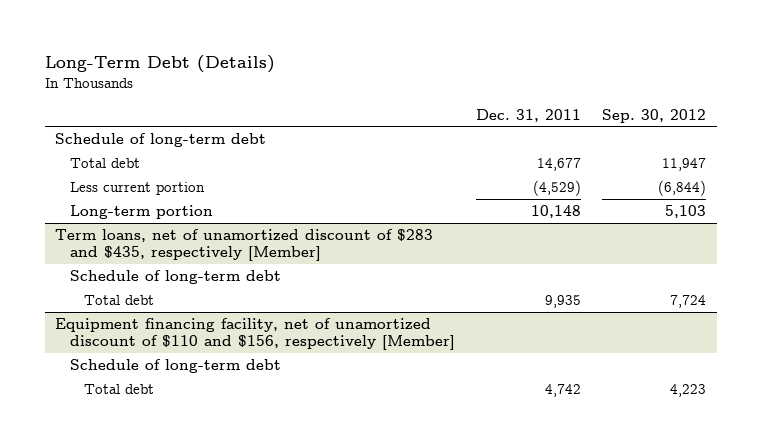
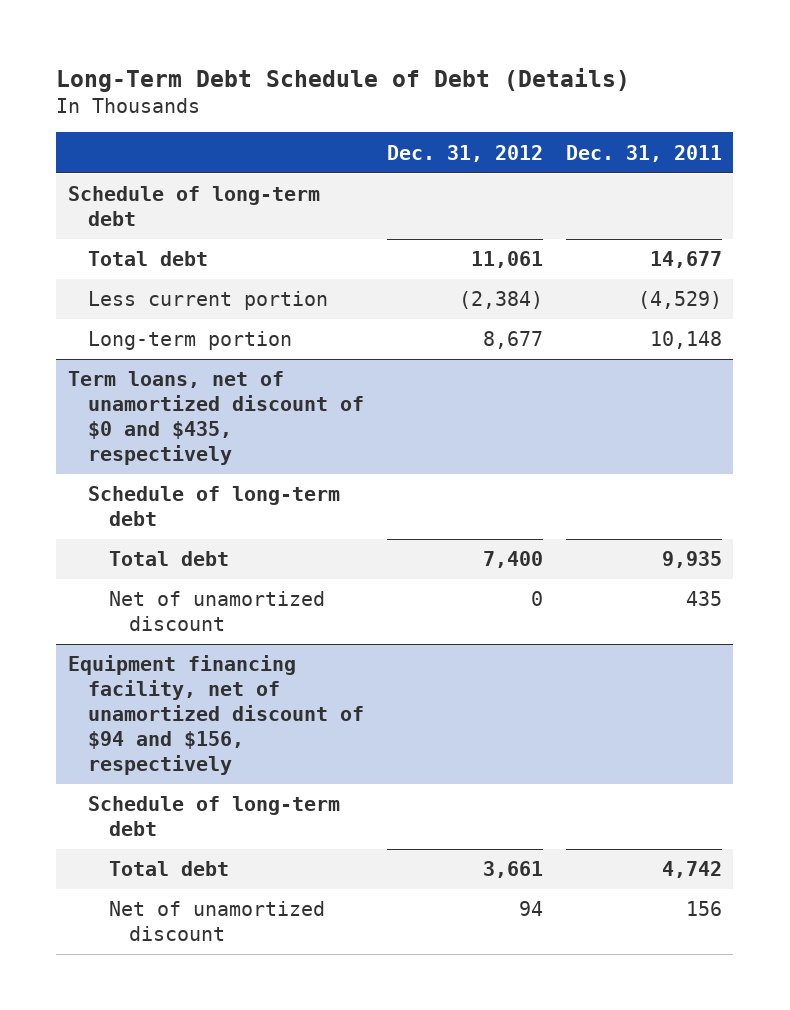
[44,54,275,73] Long-Term Debt (Details) -> [56,67,631,92] Long-Term Debt Schedule of Debt (Details)
[602,108,707,123] Sep. 30, 2012 -> none
none -> [387,144,544,162] Dec. 31, 2012
[55,228,434,262] Term loans, net of unamortized discount of $283 and $435, respectively [Member] -> [67,371,365,466] Term loans, net of unamortized discount of $0 and $435, respectively
none -> [108,591,325,632] Net of unamortized discount
[55,317,455,351] Equipment financing facility, net of unamortized discount of $110 and $156, respectively [Member] -> [67,655,365,776] Equipment financing facility, net of unamortized discount of $94 and $156, respectively
none -> [108,901,325,942] Net of unamortized discount

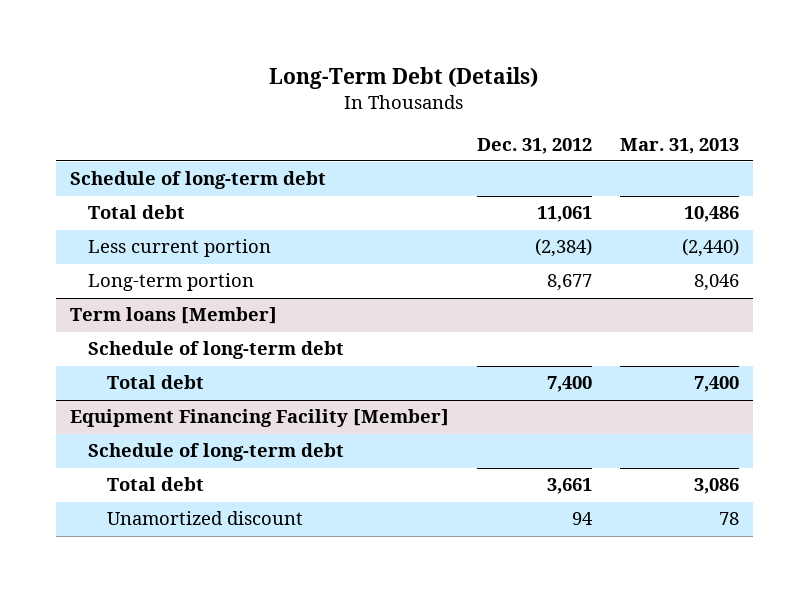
[56,67,631,92] Long-Term Debt Schedule of Debt (Details) -> [269,67,539,90] Long-Term Debt (Details)
[565,144,722,162] Dec. 31, 2011 -> none
none -> [619,137,739,154] Mar. 31, 2013
[67,371,365,466] Term loans, net of unamortized discount of $0 and $435, respectively -> none
none -> [69,307,277,325] Term loans [Member]
[108,591,325,632] Net of unamortized discount -> none
[67,655,365,776] Equipment financing facility, net of unamortized discount of $94 and $156, respectively -> none
none -> [69,409,449,428] Equipment Financing Facility [Member]
[108,901,325,942] Net of unamortized discount -> [107,511,304,526] Unamortized discount

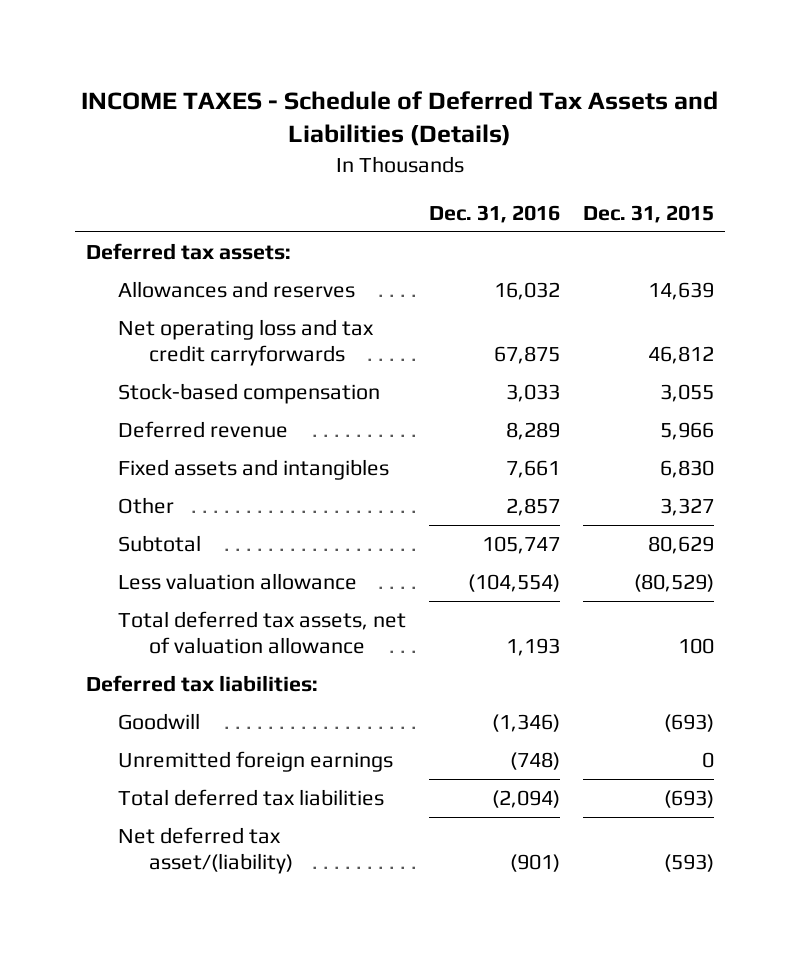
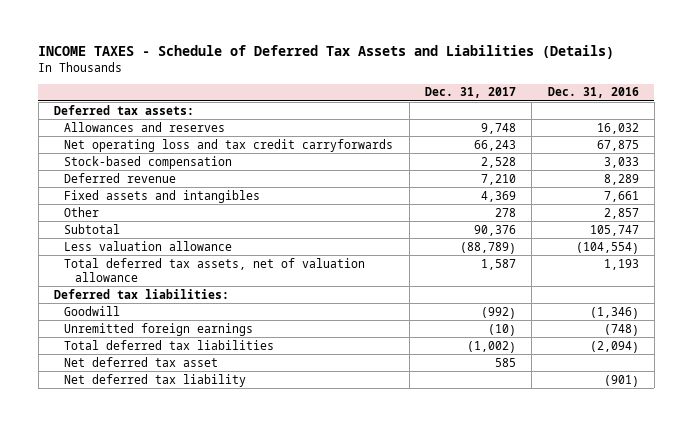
[582,204,714,223] Dec. 31, 2015 -> none
none -> [424,87,516,99] Dec. 31, 2017
none -> [64,356,219,367] Net deferred tax asset
[117,827,294,875] Net deferred tax asset/(liability) -> [64,373,247,387] Net deferred tax liability

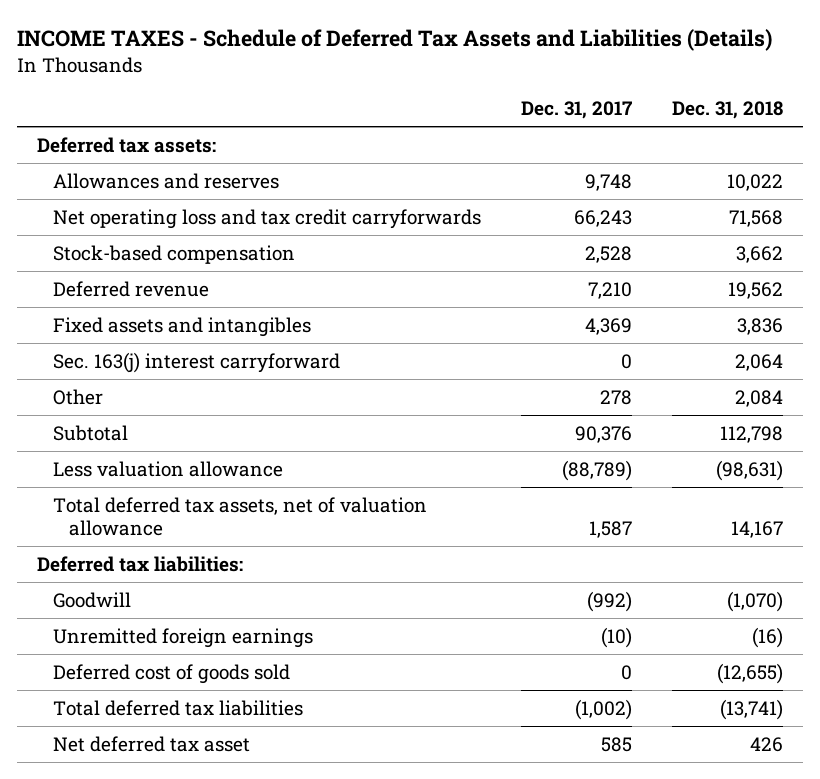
[547,87,639,99] Dec. 31, 2016 -> none
none -> [671,100,783,119] Dec. 31, 2018
none -> [52,351,340,373] Sec. 163(j) interest carryforward
none -> [52,663,290,684] Deferred cost of goods sold
[64,373,247,387] Net deferred tax liability -> none

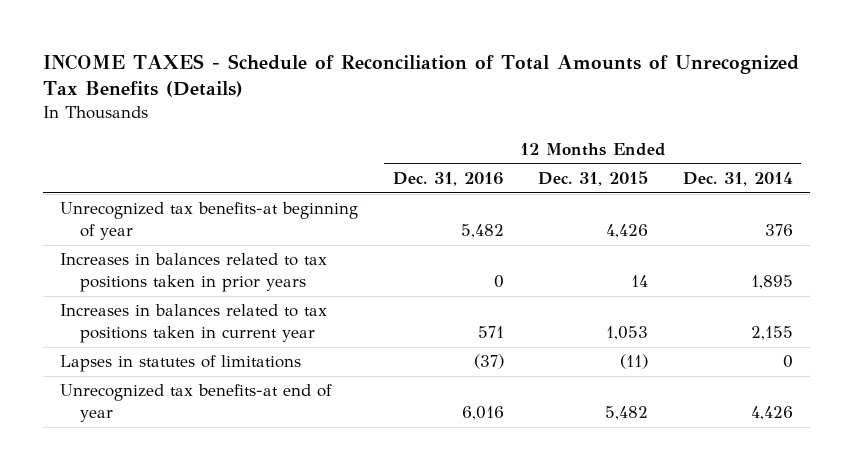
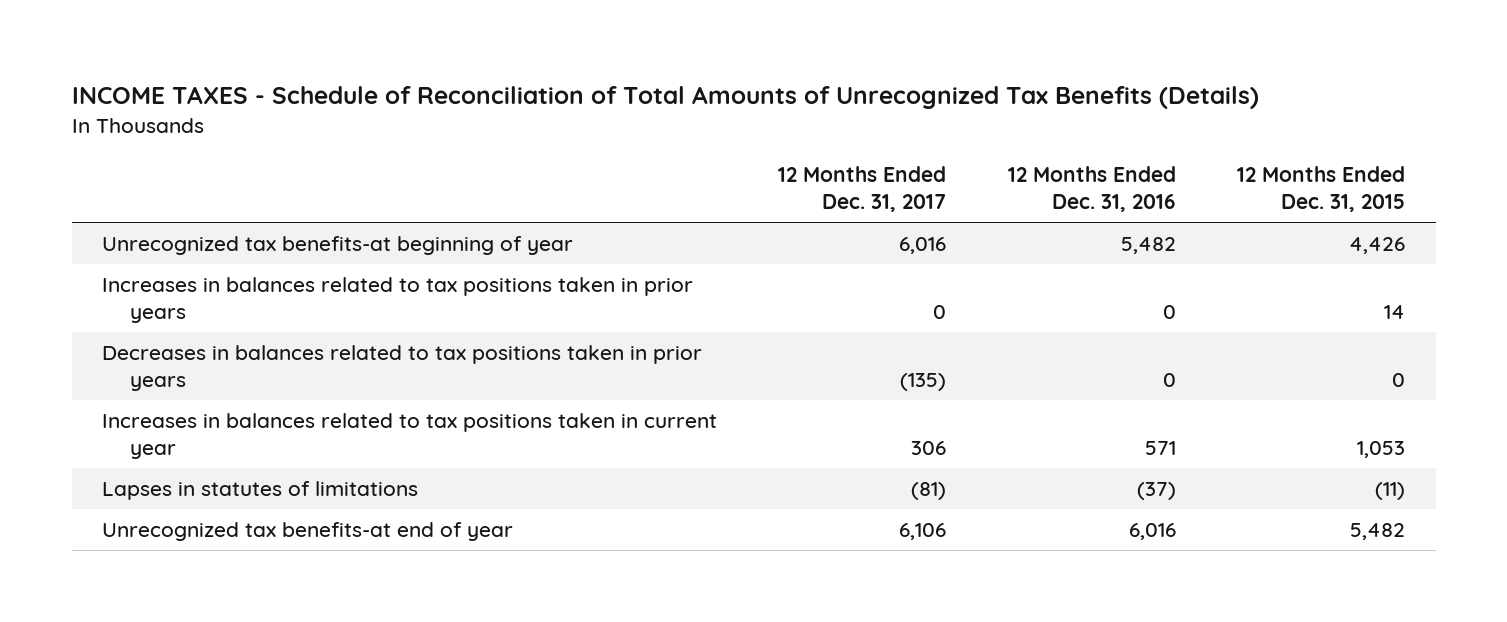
[682,171,793,186] Dec. 31, 2014 -> none
none -> [778,165,947,213] 12 Months Ended Dec. 31, 2017
none -> [102,345,703,392] Decreases in balances related to tax positions taken in prior years

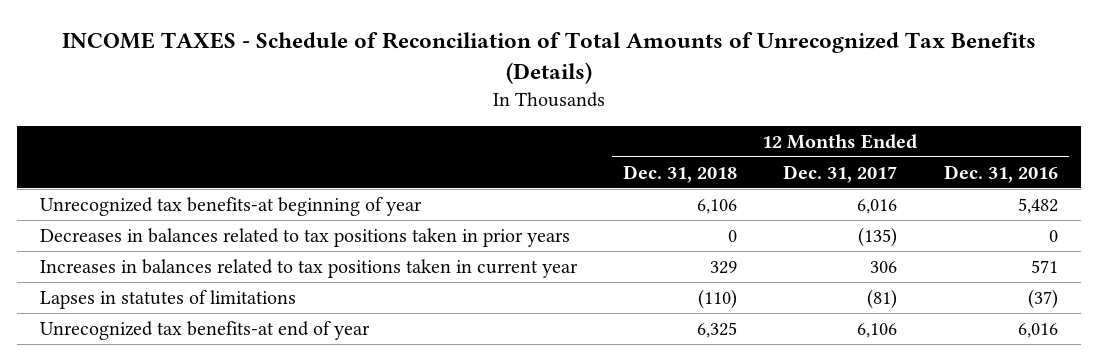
[1236,165,1405,213] 12 Months Ended Dec. 31, 2015 -> none
none -> [623,164,738,183] Dec. 31, 2018
[102,277,694,324] Increases in balances related to tax positions taken in prior years -> none

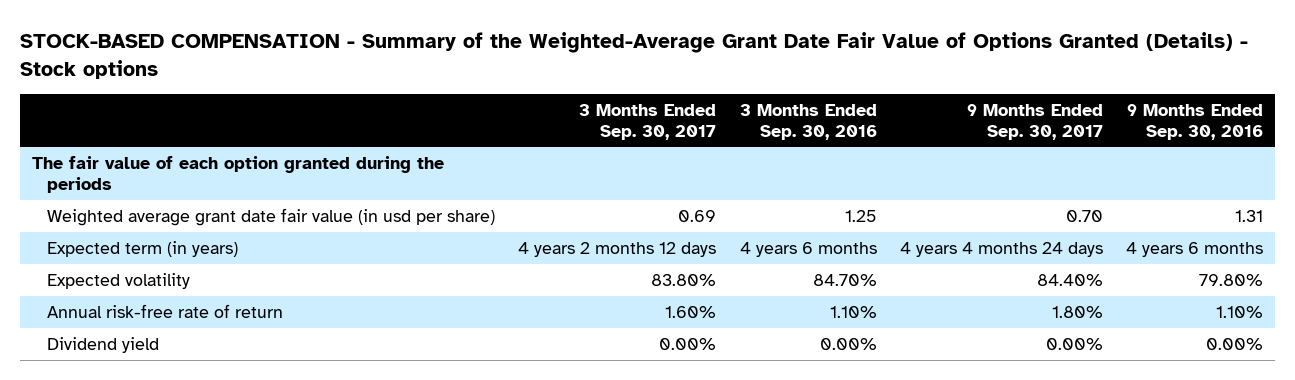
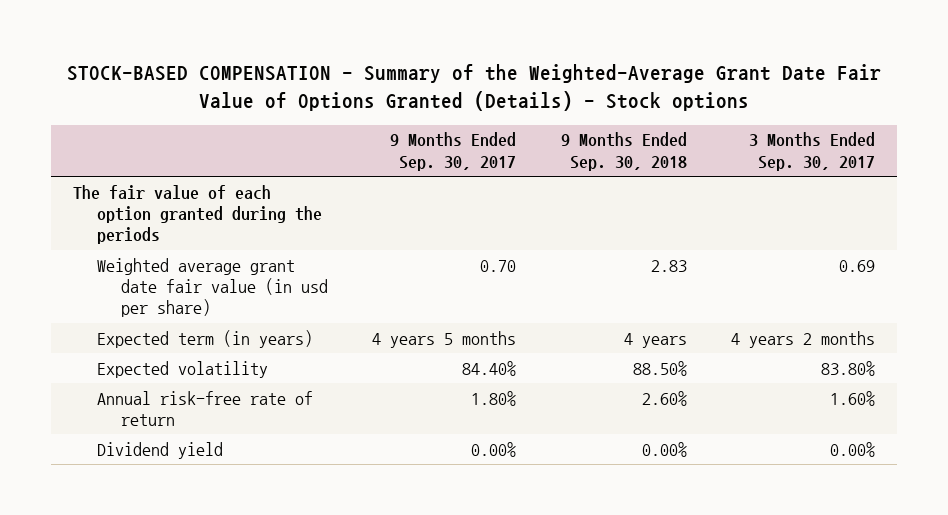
[739,103,877,140] 3 Months Ended Sep. 30, 2016 -> none
[1127,103,1264,140] 9 Months Ended Sep. 30, 2016 -> none
none -> [560,132,687,171] 9 Months Ended Sep. 30, 2018
[518,241,717,257] 4 years 2 months 12 days -> [731,330,876,348] 4 years 2 months
[900,241,1104,257] 4 years 4 months 24 days -> [372,330,517,348] 4 years 5 months

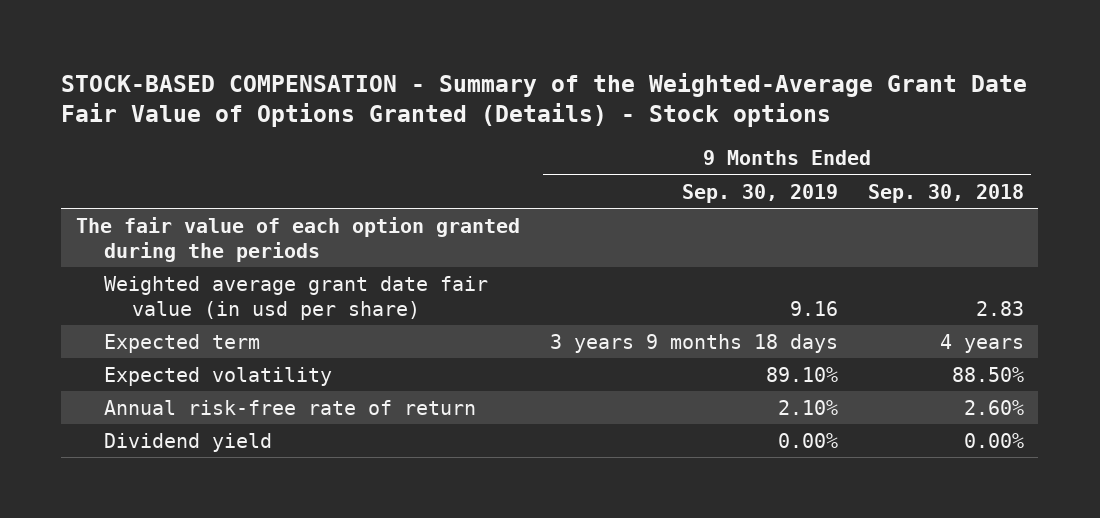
[390,132,517,171] 9 Months Ended Sep. 30, 2017 -> none
[749,132,876,171] 3 Months Ended Sep. 30, 2017 -> none
none -> [681,183,838,203] Sep. 30, 2019
[97,329,314,348] Expected term (in years) -> [104,333,261,353] Expected term

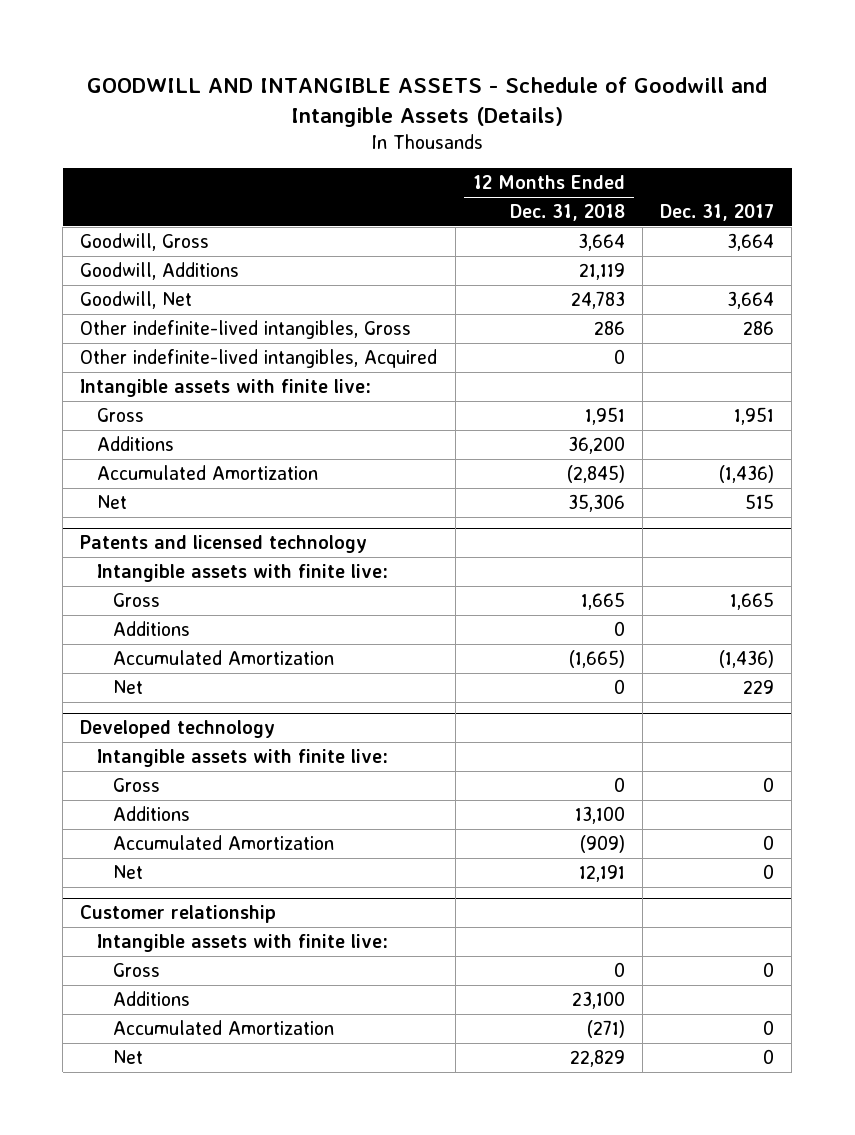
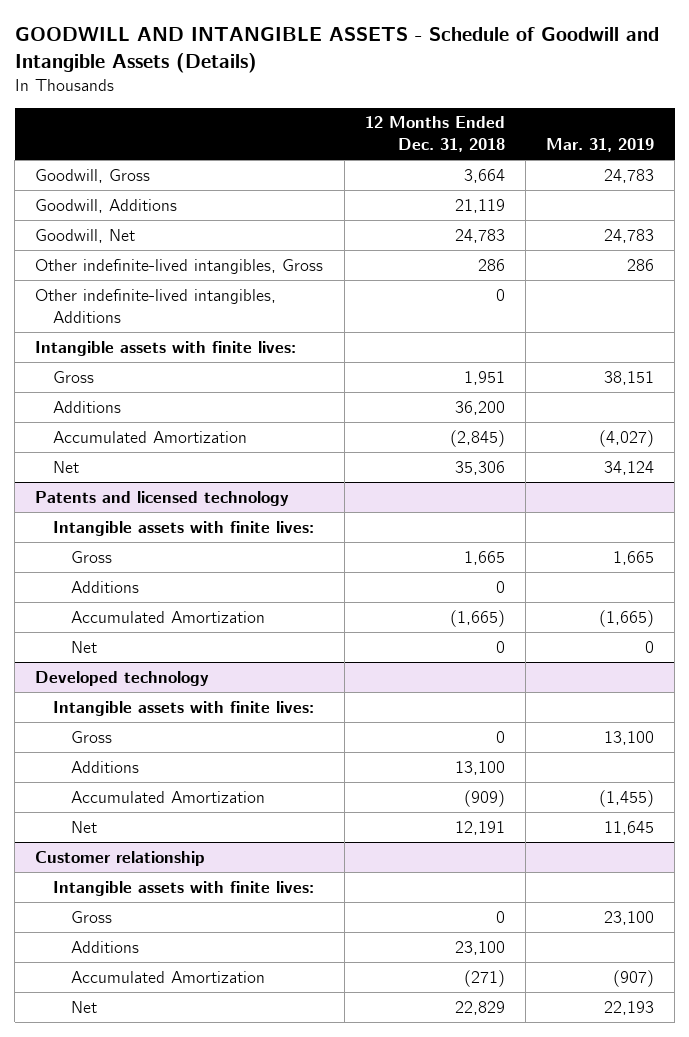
[660,204,775,222] Dec. 31, 2017 -> none
none -> [546,138,655,153] Mar. 31, 2019
[80,348,438,368] Other indefinite-lived intangibles, Acquired -> [35,288,277,323] Other indefinite-lived intangibles, Additions
[80,378,372,397] Intangible assets with finite live: -> [35,340,297,356] Intangible assets with finite lives:
[96,563,388,582] Intangible assets with finite live: -> [53,520,315,536] Intangible assets with finite lives:
[96,748,388,767] Intangible assets with finite live: -> [53,700,315,716] Intangible assets with finite lives:
[96,933,388,952] Intangible assets with finite live: -> [53,880,315,896] Intangible assets with finite lives:

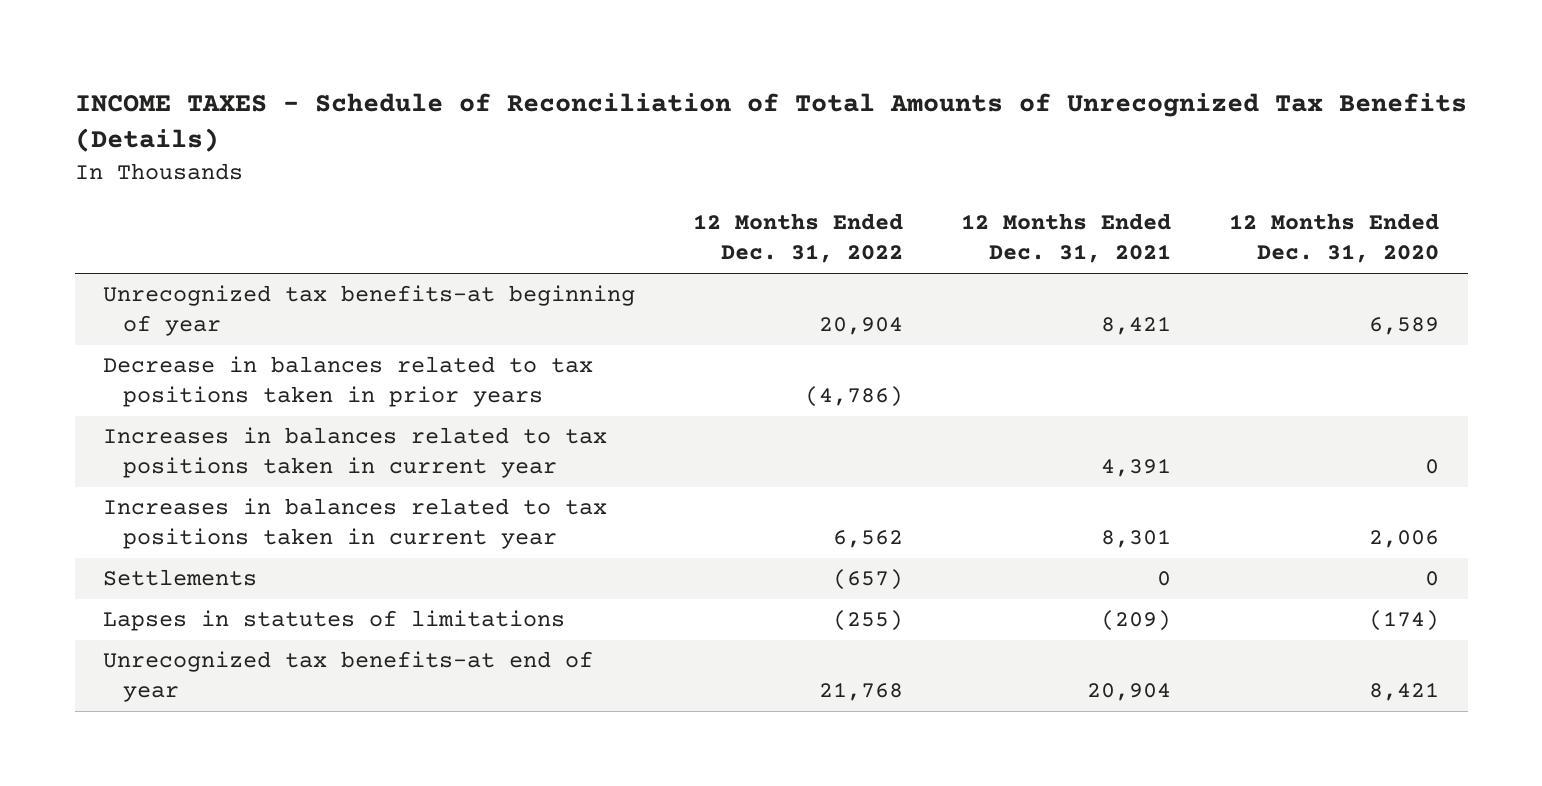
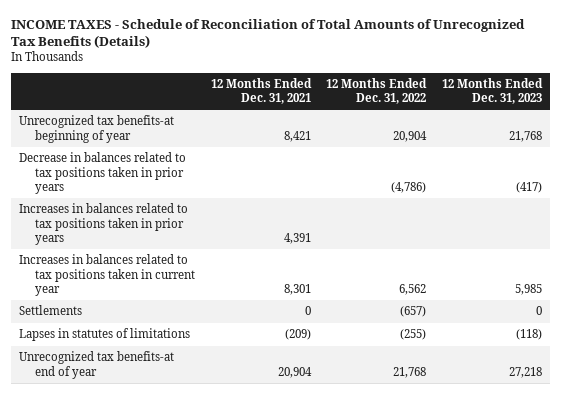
[1228,213,1439,264] 12 Months Ended Dec. 31, 2020 -> none
none -> [442,77,544,105] 12 Months Ended Dec. 31, 2023
[103,427,608,479] Increases in balances related to tax positions taken in current year -> [18,203,188,245] Increases in balances related to tax positions taken in prior years

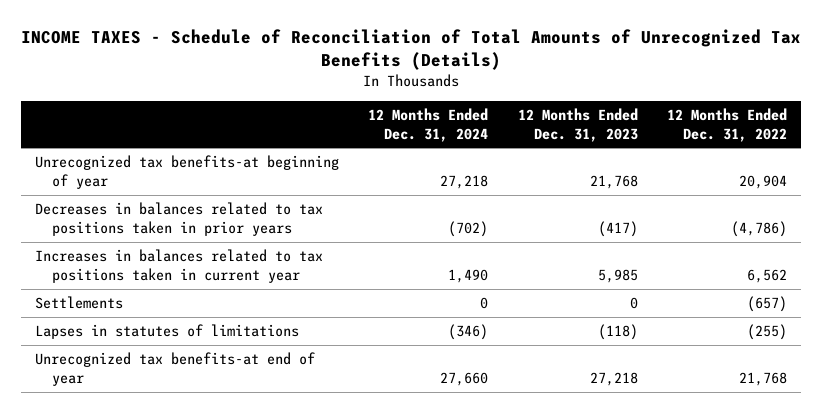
[210,77,312,105] 12 Months Ended Dec. 31, 2021 -> none
none -> [368,107,489,142] 12 Months Ended Dec. 31, 2024
[18,203,188,245] Increases in balances related to tax positions taken in prior years -> none
[18,152,186,194] Decrease in balances related to tax positions taken in prior years -> [35,202,324,236] Decreases in balances related to tax positions taken in prior years

